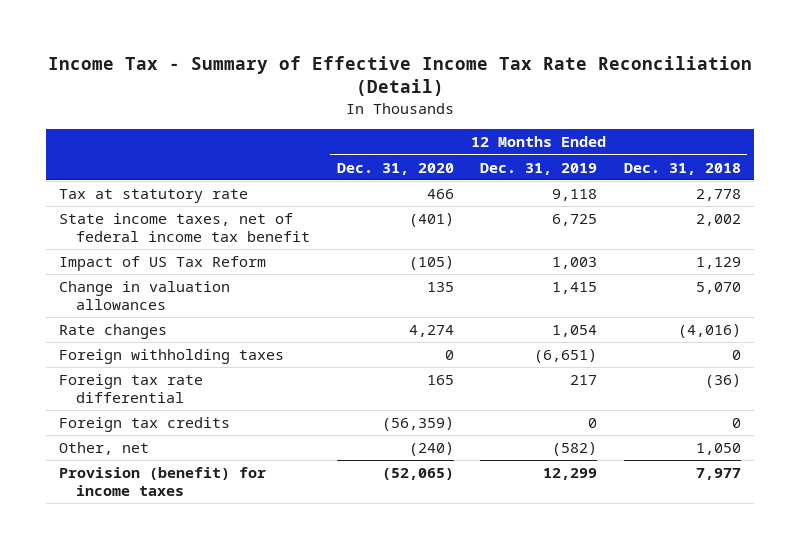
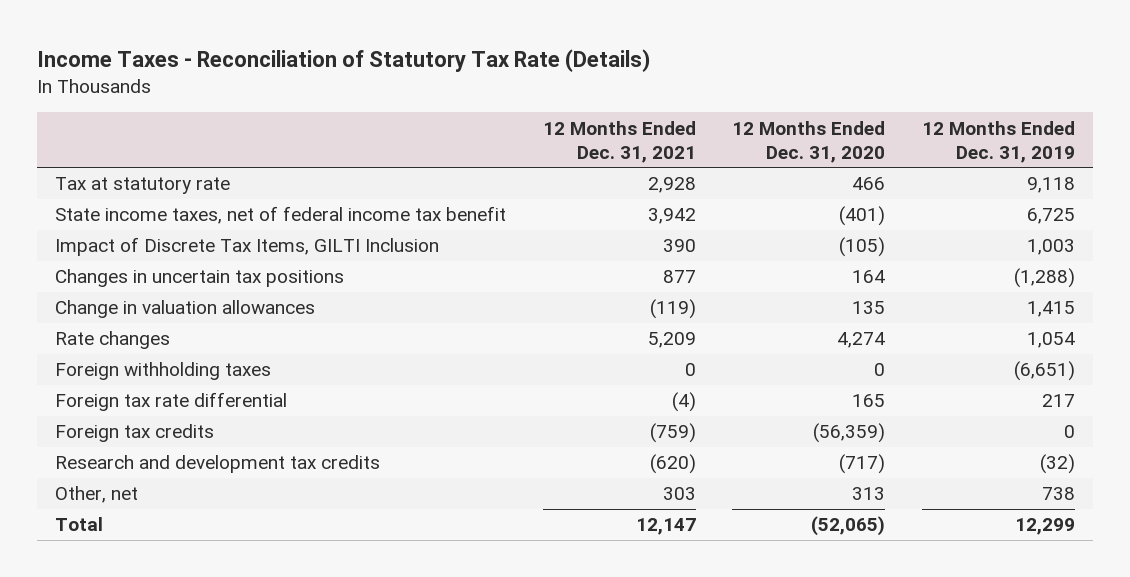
[48,55,753,97] Income Tax - Summary of Effective Income Tax Rate Reconciliation (Detail) -> [37,49,651,73] Income Taxes - Reconciliation of Statutory Tax Rate (Details)
[623,162,741,175] Dec. 31, 2018 -> none
none -> [542,120,696,163] 12 Months Ended Dec. 31, 2021
[59,256,267,272] Impact of US Tax Reform -> [55,237,440,257] Impact of Discrete Tax Items, GILTI Inclusion
none -> [55,269,345,288] Changes in uncertain tax positions
none -> [55,455,381,474] Research and development tax credits
[408,442,454,457] (240) -> [852,487,886,501] 313
[552,442,598,457] (582) -> [1041,487,1075,501] 738
[59,467,267,496] Provision (benefit) for income taxes -> [55,517,104,532] Total

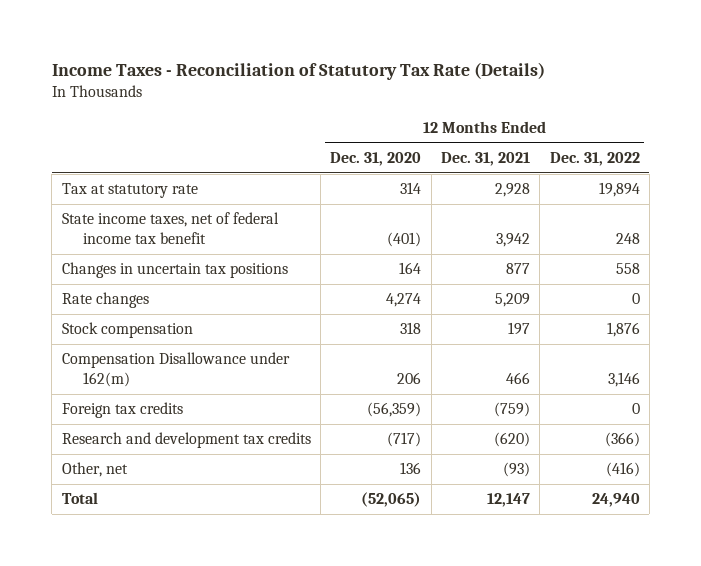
[921,120,1075,163] 12 Months Ended Dec. 31, 2019 -> none
none -> [549,151,640,166] Dec. 31, 2022
[852,177,886,191] 466 -> [400,182,422,195] 314
[55,237,440,257] Impact of Discrete Tax Items, GILTI Inclusion -> none
[55,300,316,319] Change in valuation allowances -> none
[55,362,272,381] Foreign withholding taxes -> none
[55,392,288,412] Foreign tax rate differential -> none
none -> [61,322,193,339] Stock compensation
none -> [61,352,290,388] Compensation Disallowance under 162(m)
[662,487,696,501] 303 -> [502,462,530,478] (93)
[852,487,886,501] 313 -> [400,462,422,475] 136

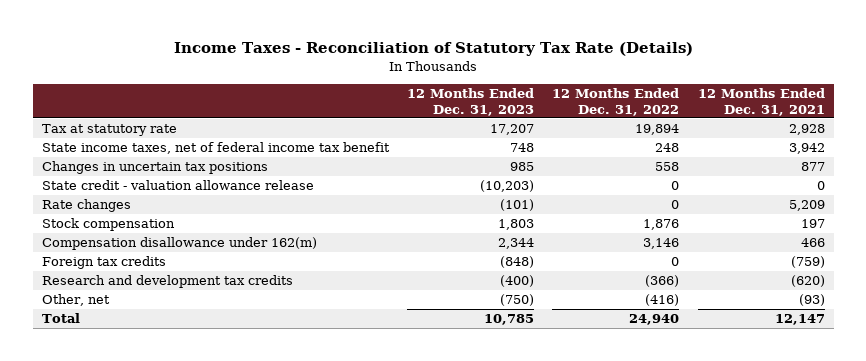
[330,151,422,166] Dec. 31, 2020 -> none
none -> [407,88,535,116] 12 Months Ended Dec. 31, 2023
none -> [41,180,314,191] State credit - valuation allowance release
[61,352,290,388] Compensation Disallowance under 162(m) -> [41,237,317,251] Compensation disallowance under 162(m)

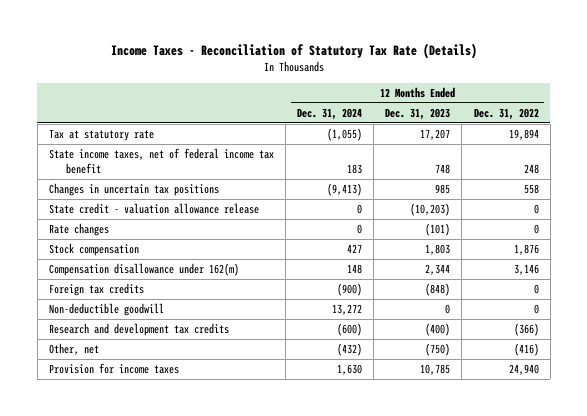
[697,88,825,116] 12 Months Ended Dec. 31, 2021 -> none
none -> [297,107,363,120] Dec. 31, 2024
none -> [48,303,164,317] Non-deductible goodwill
[41,313,80,324] Total -> [48,363,179,375] Provision for income taxes

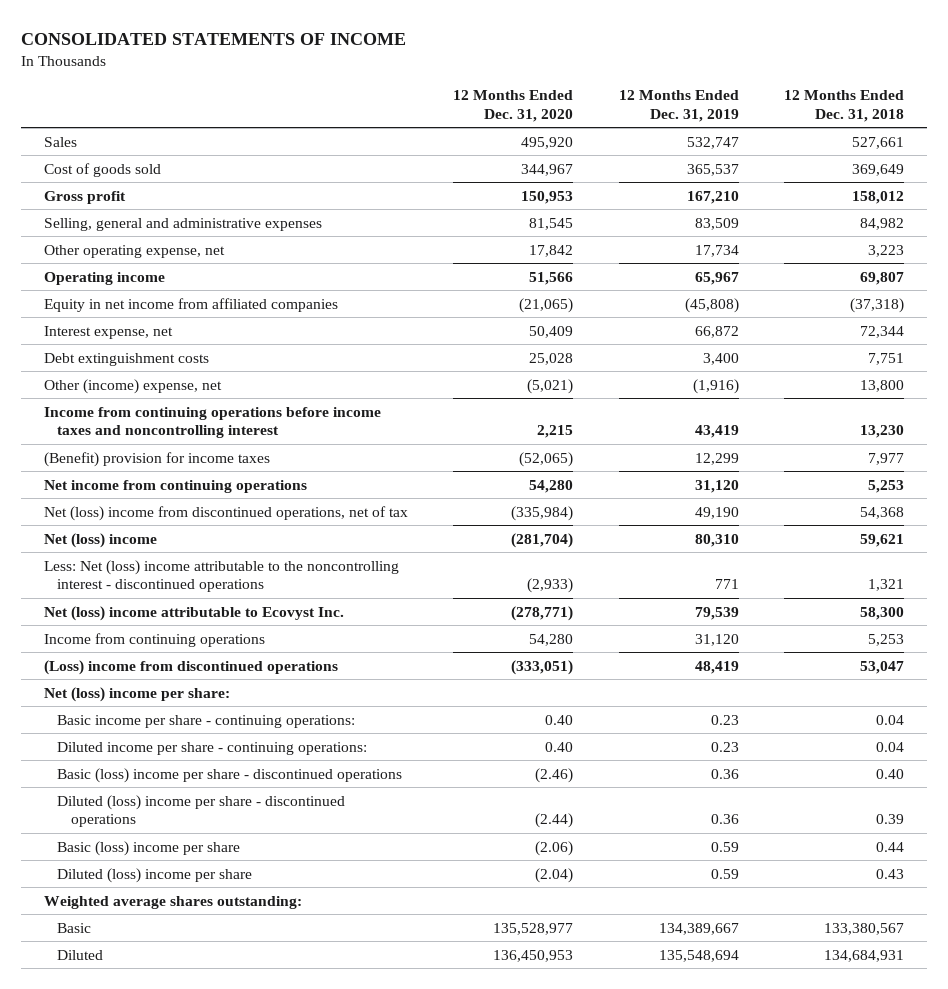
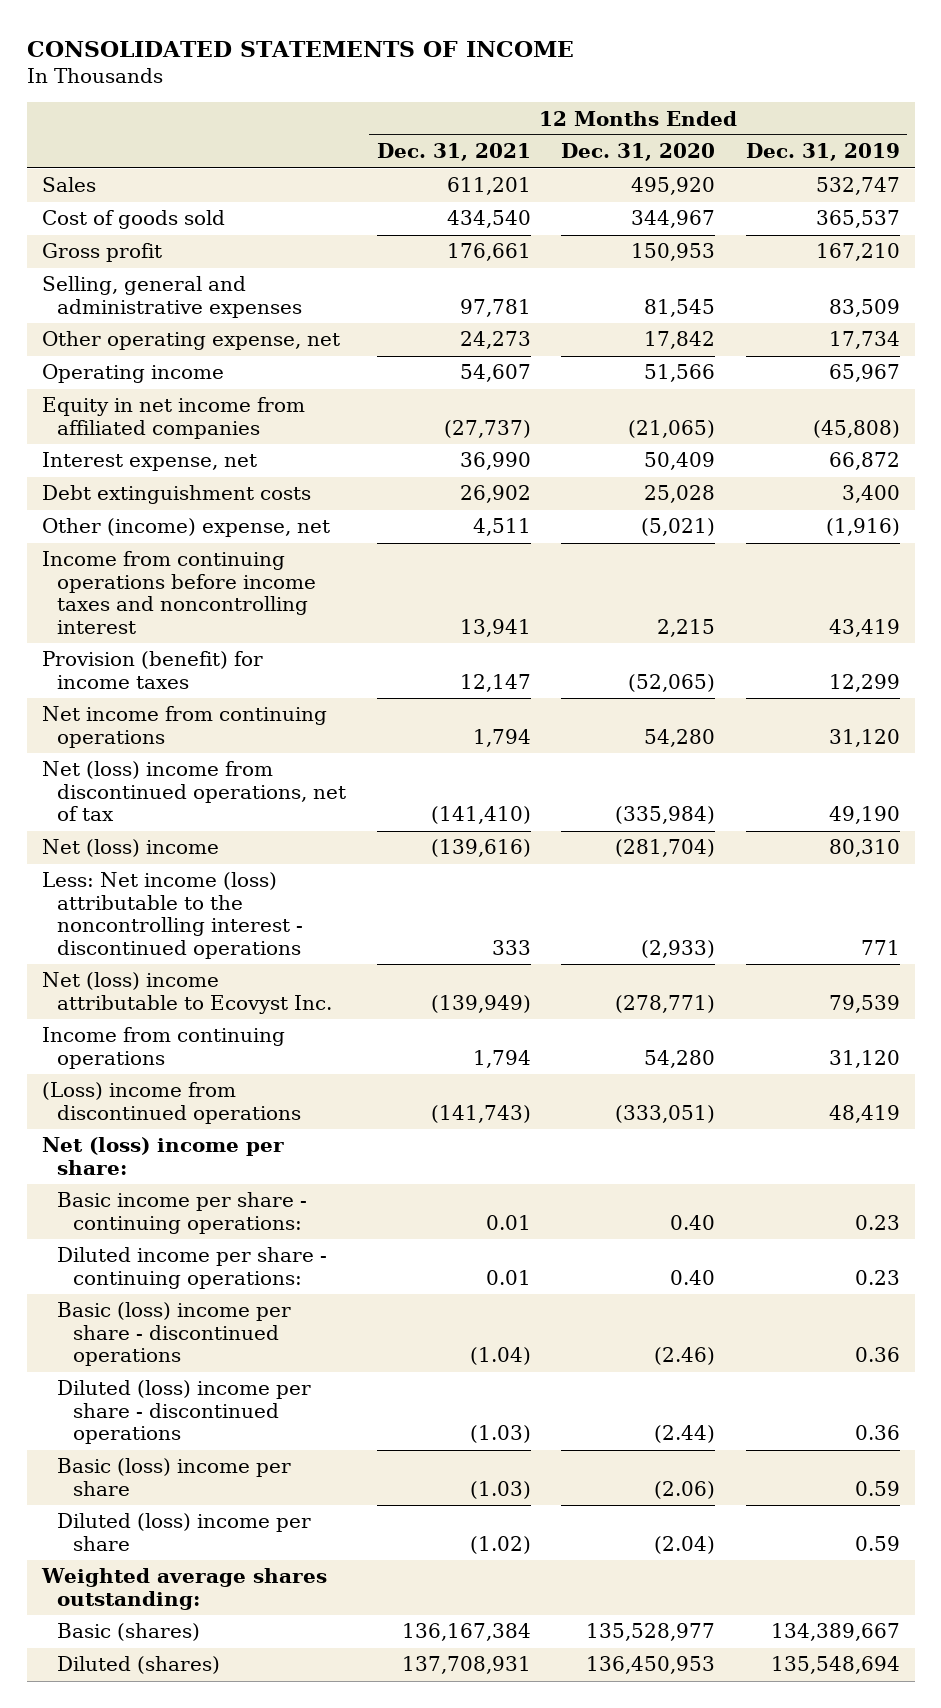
[783,90,904,122] 12 Months Ended Dec. 31, 2018 -> none
none -> [376,143,531,162] Dec. 31, 2021
[43,451,270,467] (Benefit) provision for income taxes -> [41,651,263,689] Provision (benefit) for income taxes
[43,559,399,593] Less: Net (loss) income attributable to the noncontrolling interest - discontinued operations -> [41,872,304,959] Less: Net income (loss) attributable to the noncontrolling interest - discontinued operations
[57,922,92,933] Basic -> [57,1623,201,1642] Basic (shares)
[57,949,104,960] Diluted -> [57,1656,221,1675] Diluted (shares)

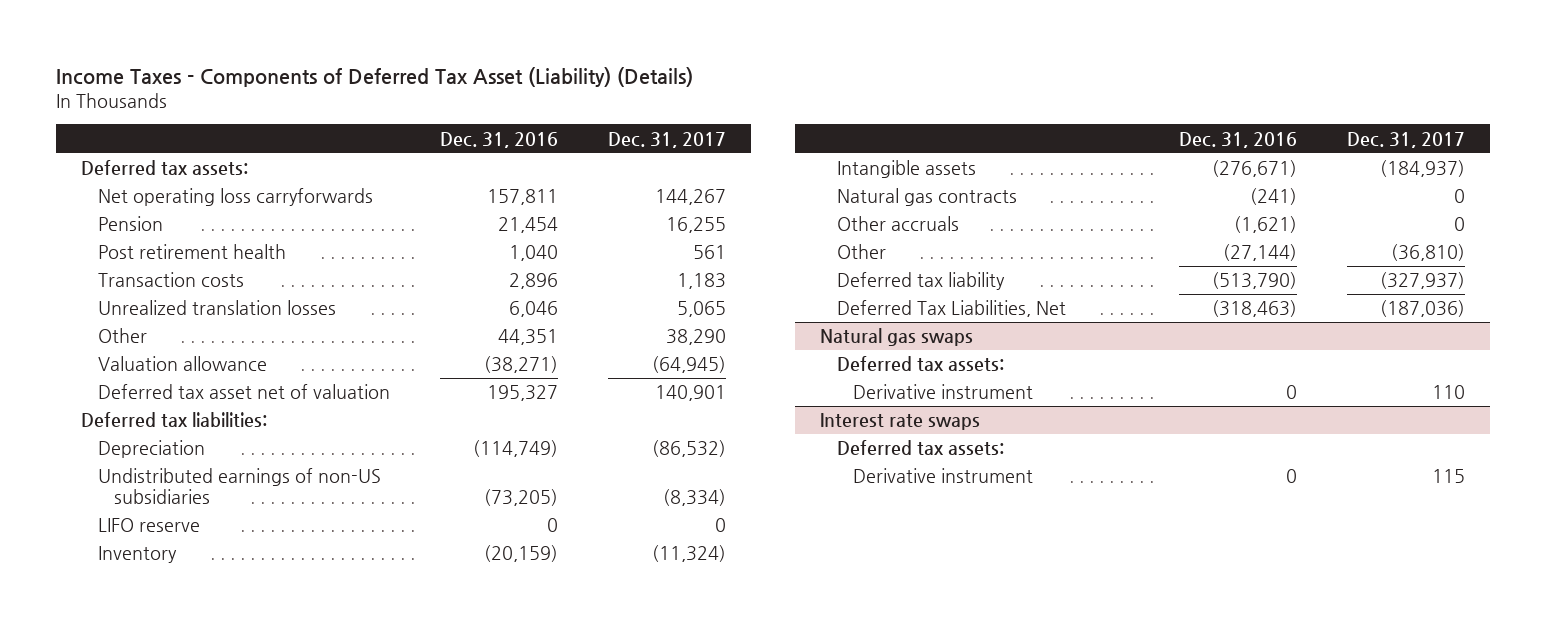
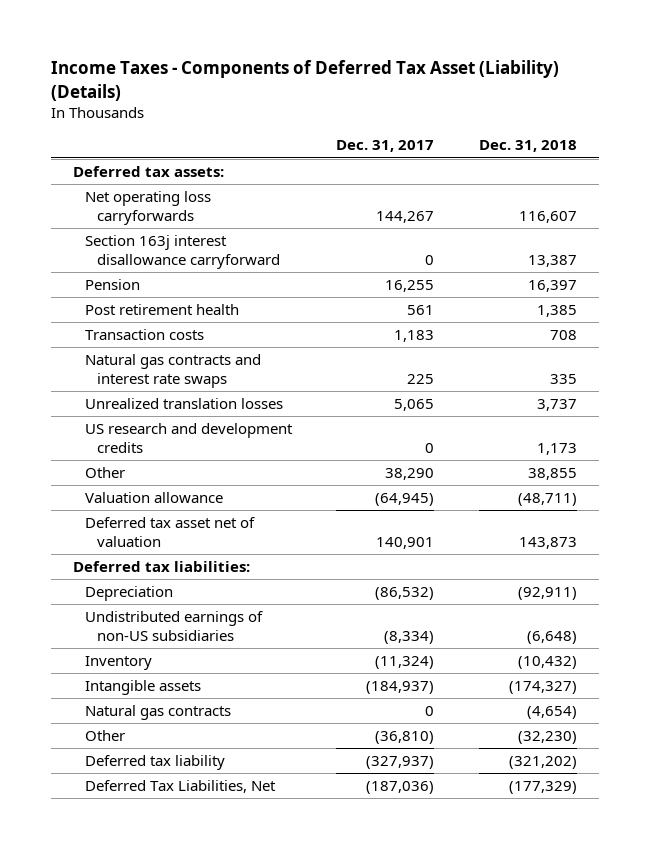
[440,131,559,148] Dec. 31, 2016 -> none
none -> [478,140,577,153] Dec. 31, 2018
none -> [85,234,281,269] Section 163j interest disallowance carryforward
none -> [85,353,262,388] Natural gas contracts and interest rate swaps
none -> [85,422,294,453] US research and development credits
[97,518,200,533] LIFO reserve -> none
[836,216,959,232] Other accruals -> none
[820,328,974,347] Natural gas swaps -> none
[836,356,1004,372] Deferred tax assets: -> none
[853,384,1034,400] Derivative instrument -> none
[820,413,981,431] Interest rate swaps -> none
[836,440,1004,456] Deferred tax assets: -> none
[853,468,1034,484] Derivative instrument -> none

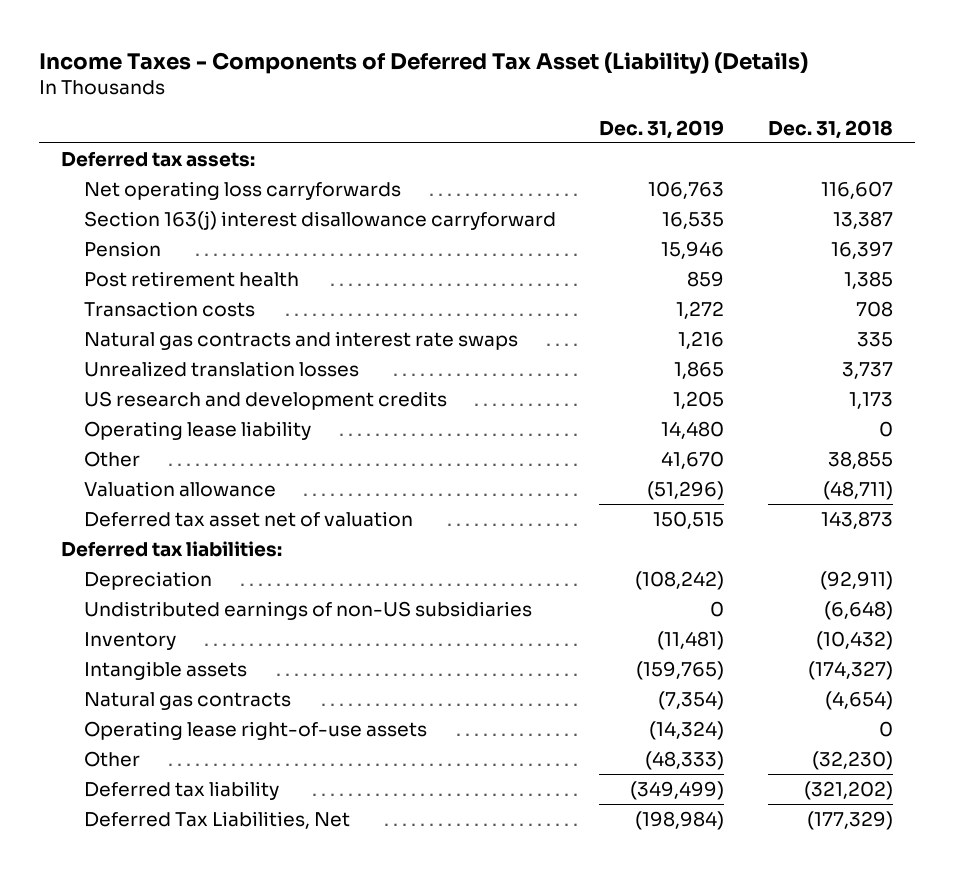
[336,140,435,153] Dec. 31, 2017 -> none
none -> [599,119,725,139] Dec. 31, 2019
[85,234,281,269] Section 163j interest disallowance carryforward -> [83,210,556,230] Section 163(j) interest disallowance carryforward
none -> [83,420,311,440] Operating lease liability
none -> [83,720,427,740] Operating lease right-of-use assets

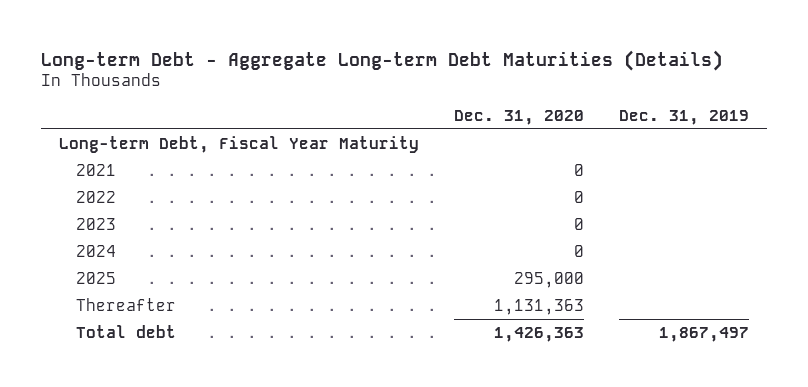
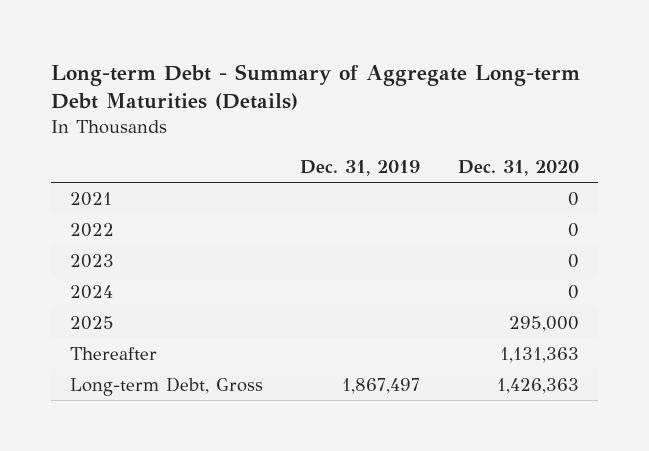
[41,49,724,71] Long-term Debt - Aggregate Long-term Debt Maturities (Details) -> [51,63,581,111] Long-term Debt - Summary of Aggregate Long-term Debt Maturities (Details)
[59,135,420,153] Long-term Debt, Fiscal Year Maturity -> none
[76,324,177,338] Total debt -> [69,376,263,396] Long-term Debt, Gross

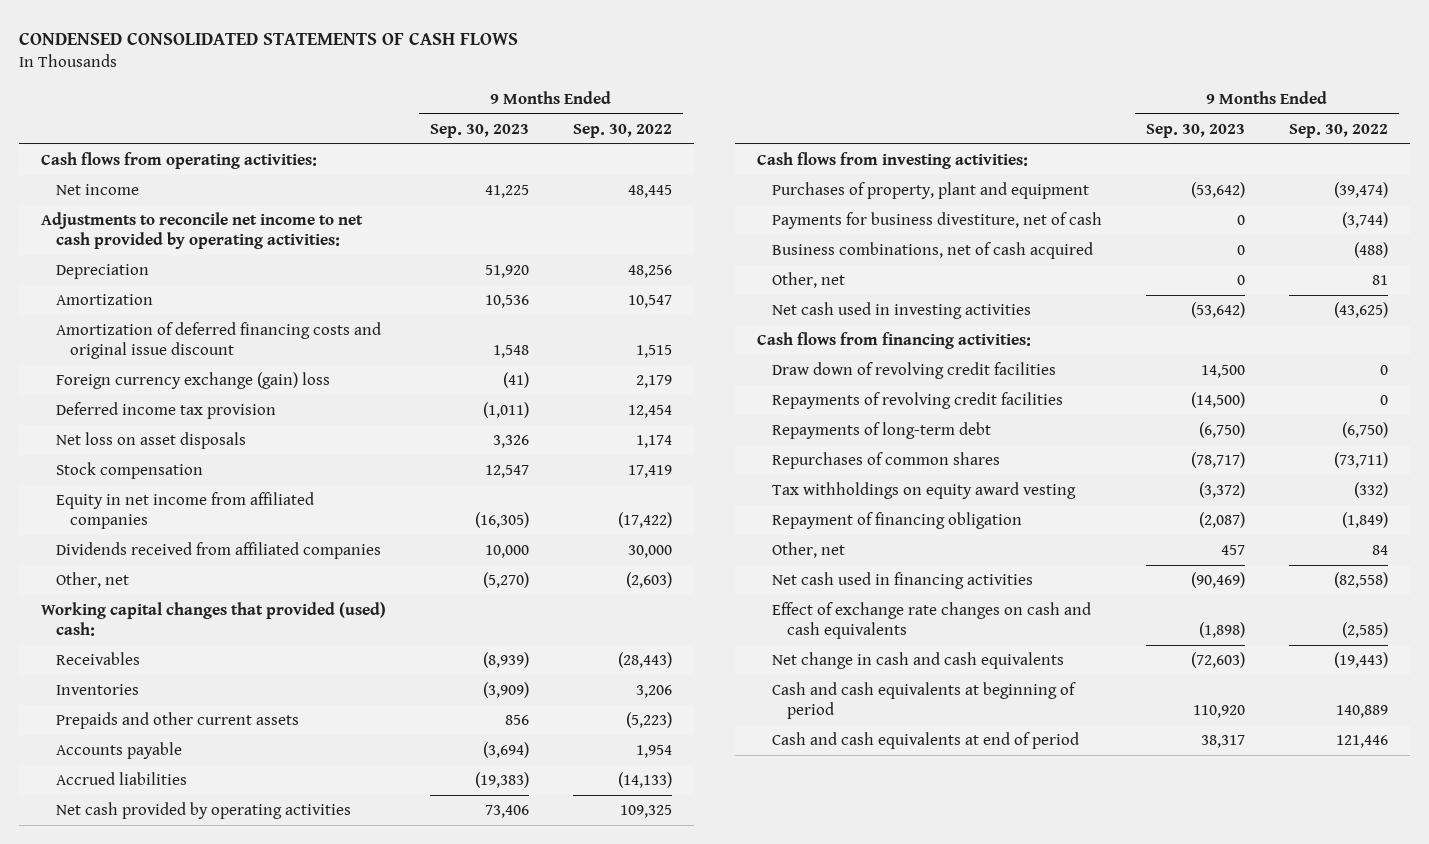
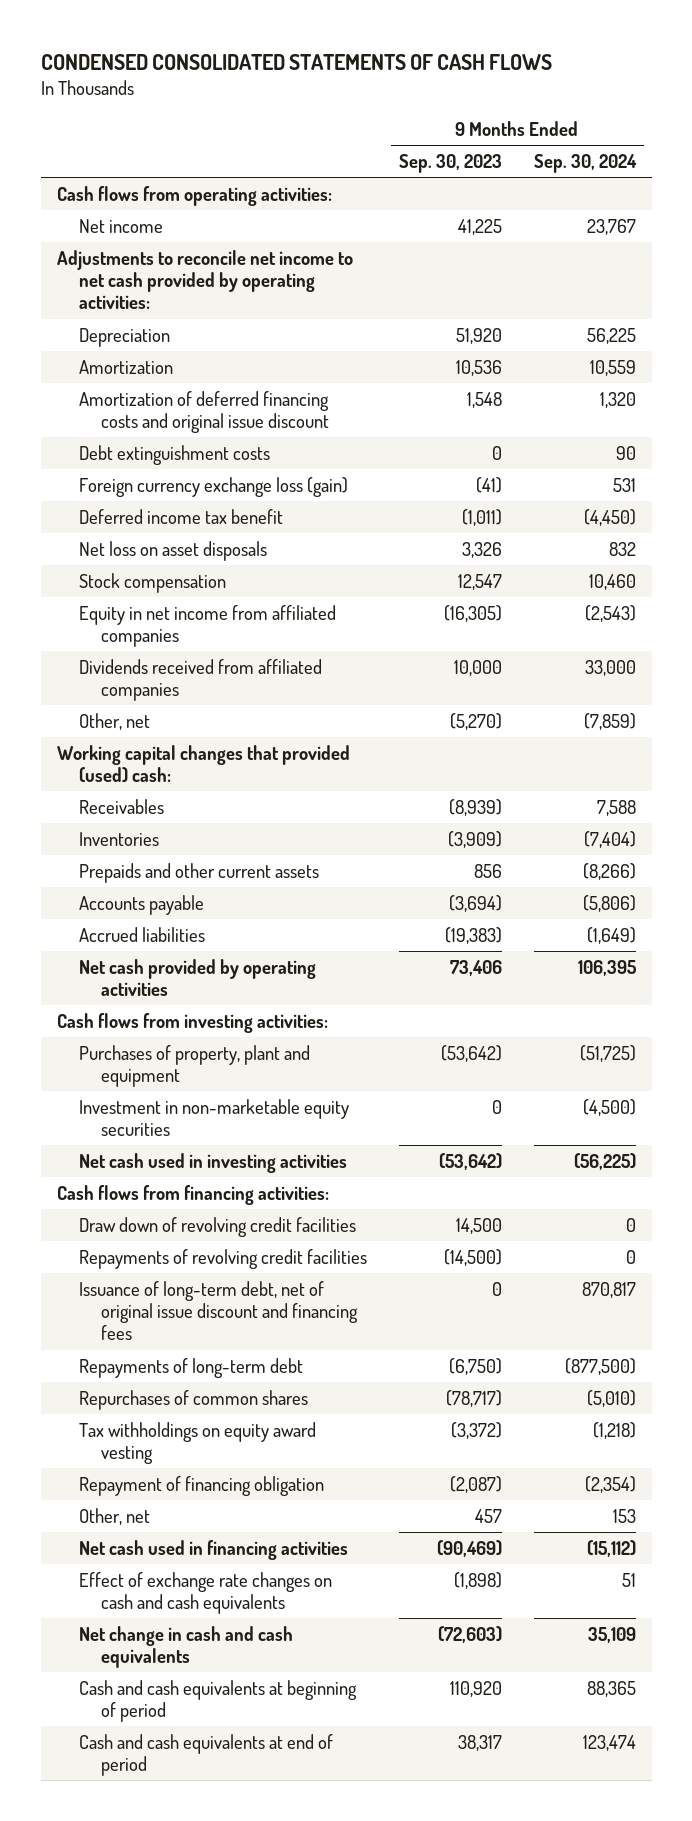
[572,124,672,139] Sep. 30, 2022 -> none
none -> [533,154,637,174] Sep. 30, 2024
none -> [78,444,270,465] Debt extinguishment costs
[55,372,330,390] Foreign currency exchange (gain) loss -> [78,476,348,497] Foreign currency exchange loss (gain)
[55,402,276,420] Deferred income tax provision -> [78,508,283,524] Deferred income tax benefit
[772,212,1103,230] Payments for business divestiture, net of cash -> none
[772,242,1094,260] Business combinations, net of cash acquired -> none
[772,272,846,289] Other, net -> none
none -> [78,1098,349,1137] Investment in non-marketable equity securities
none -> [78,1280,358,1341] Issuance of long-term debt, net of original issue discount and financing fees

